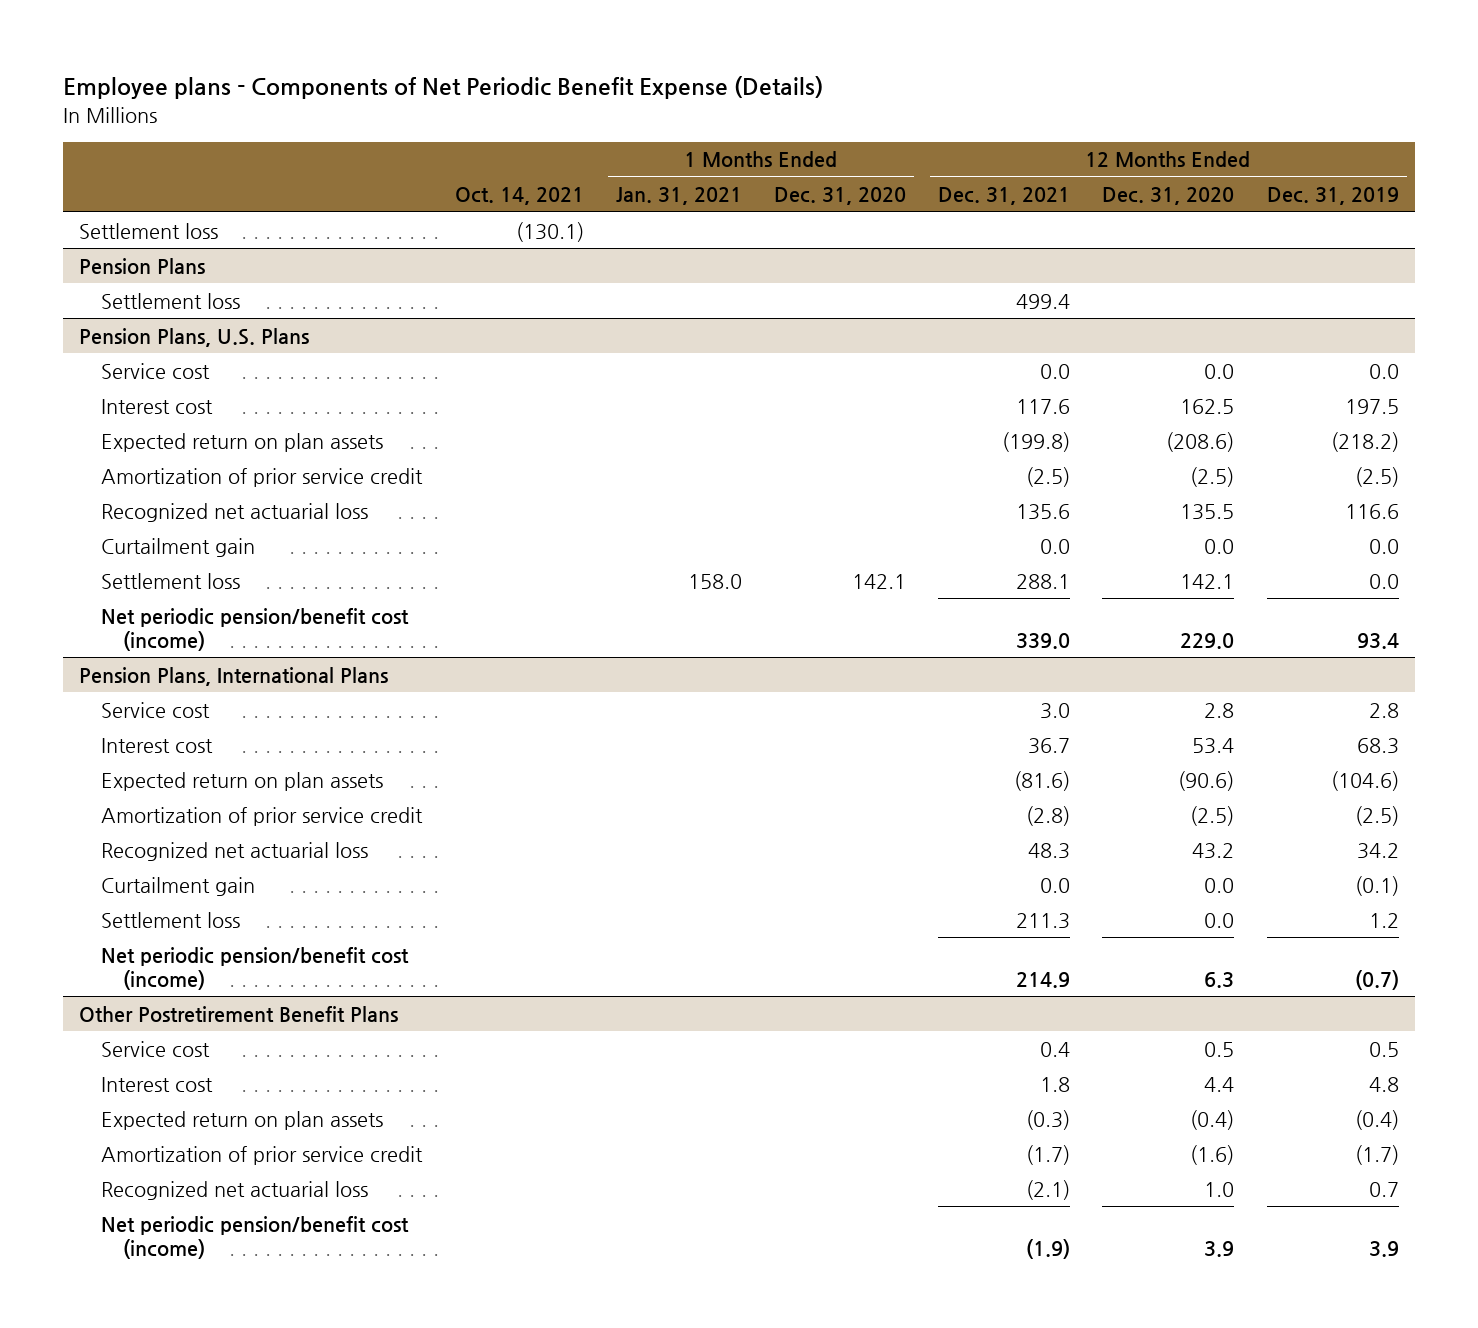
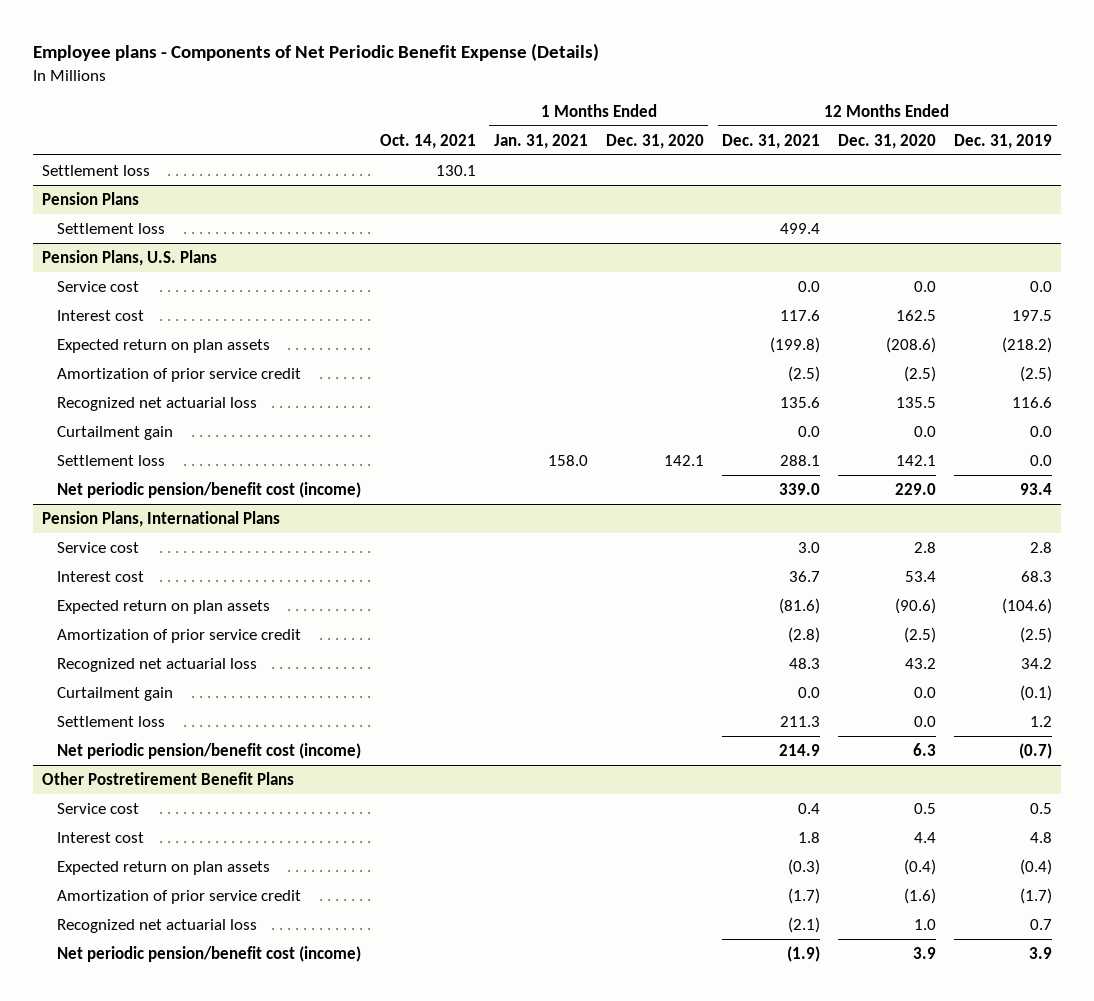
[515,221,584,242] (130.1) -> [435,164,476,176] 130.1

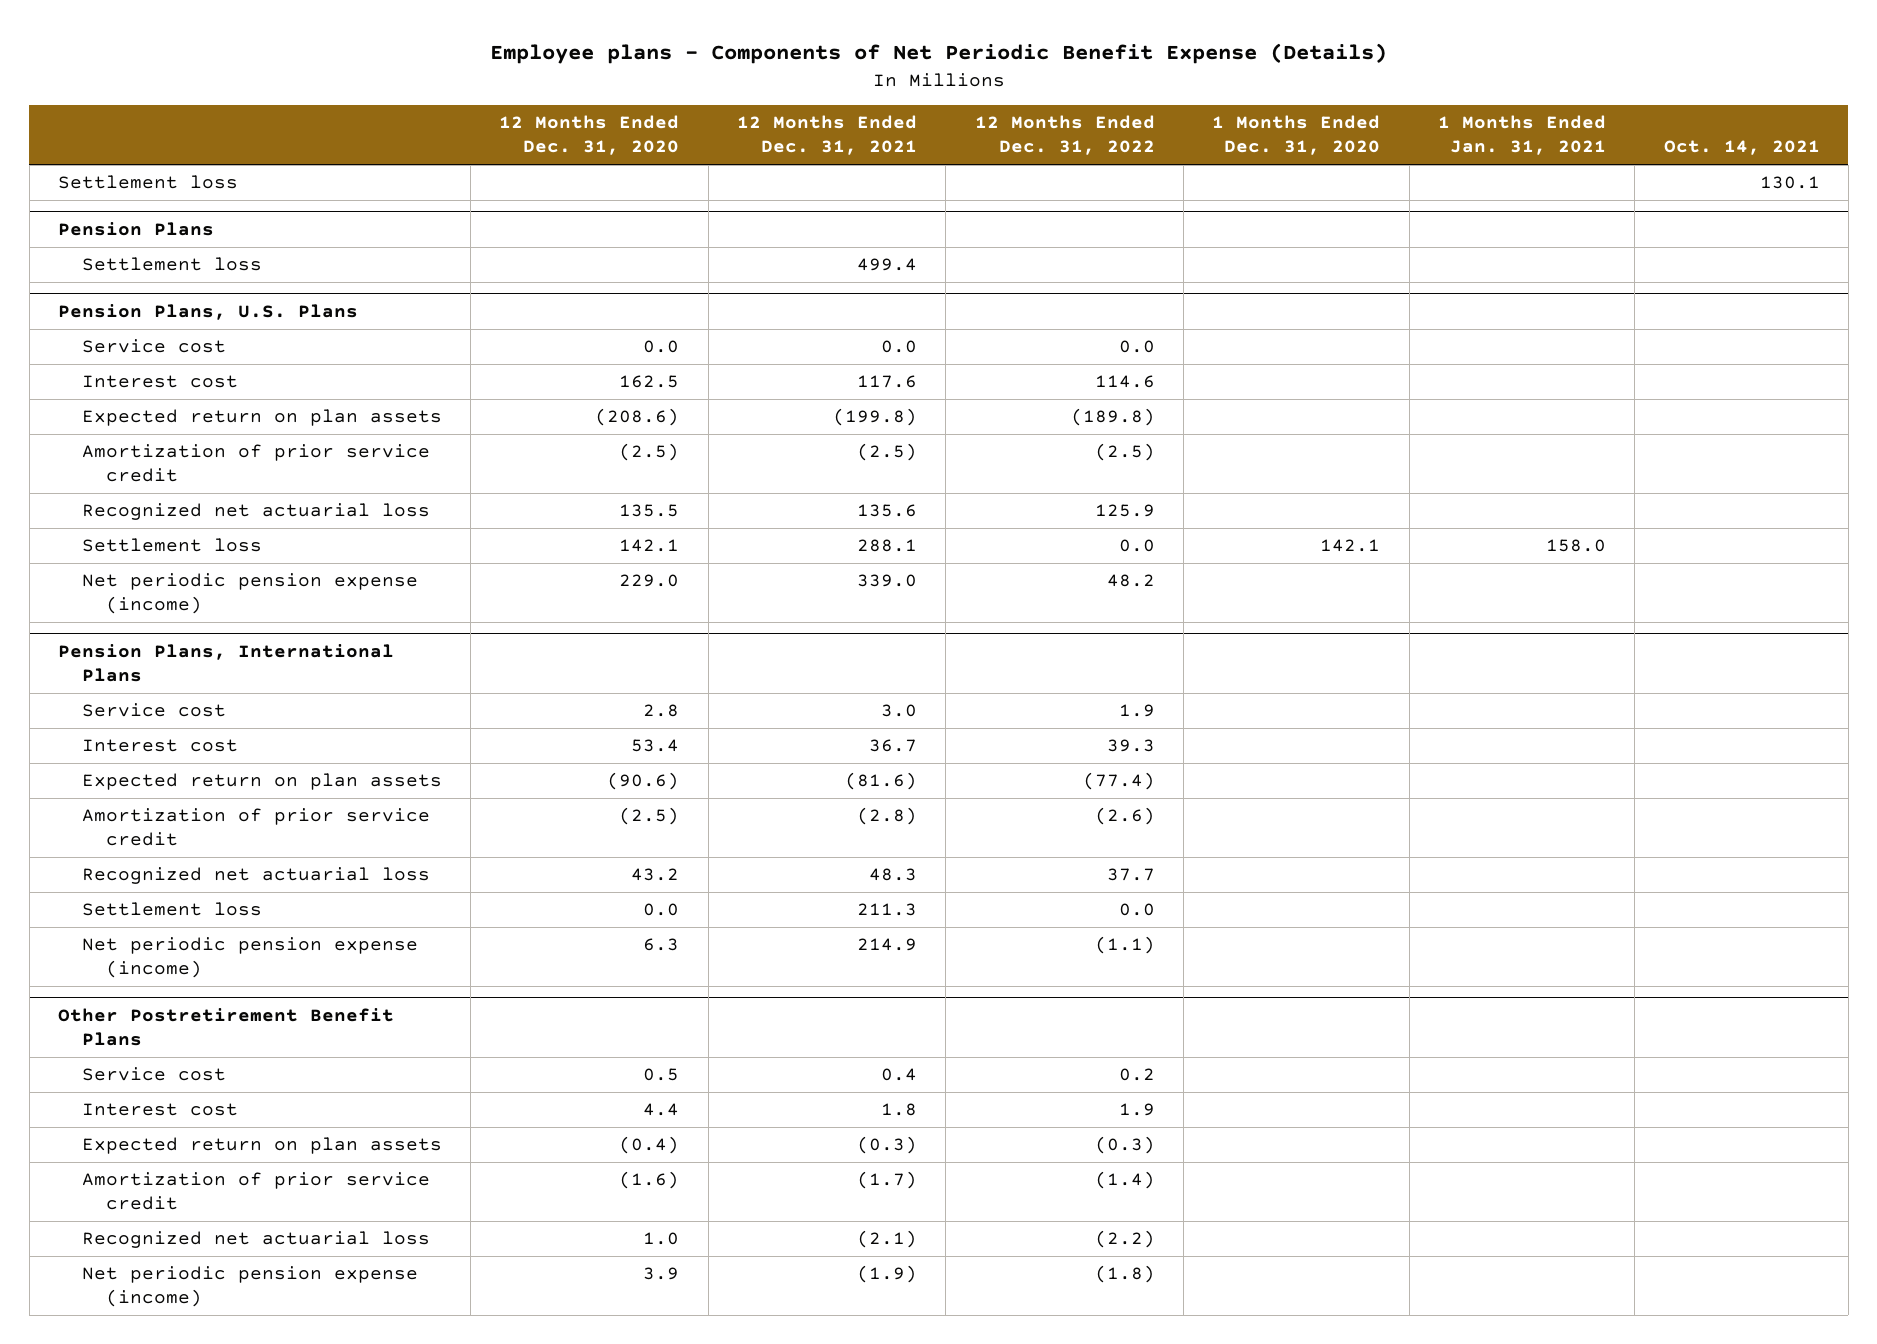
[954,133,1053,149] Dec. 31, 2019 -> none
none -> [974,115,1155,156] 12 Months Ended Dec. 31, 2022
[57,425,174,440] Curtailment gain -> none
[57,481,362,498] Net periodic pension/benefit cost (income) -> [81,573,418,615] Net periodic pension expense (income)
[57,686,174,701] Curtailment gain -> none
[57,742,362,759] Net periodic pension/benefit cost (income) -> [81,937,418,979] Net periodic pension expense (income)
[57,945,362,962] Net periodic pension/benefit cost (income) -> [81,1266,418,1308] Net periodic pension expense (income)

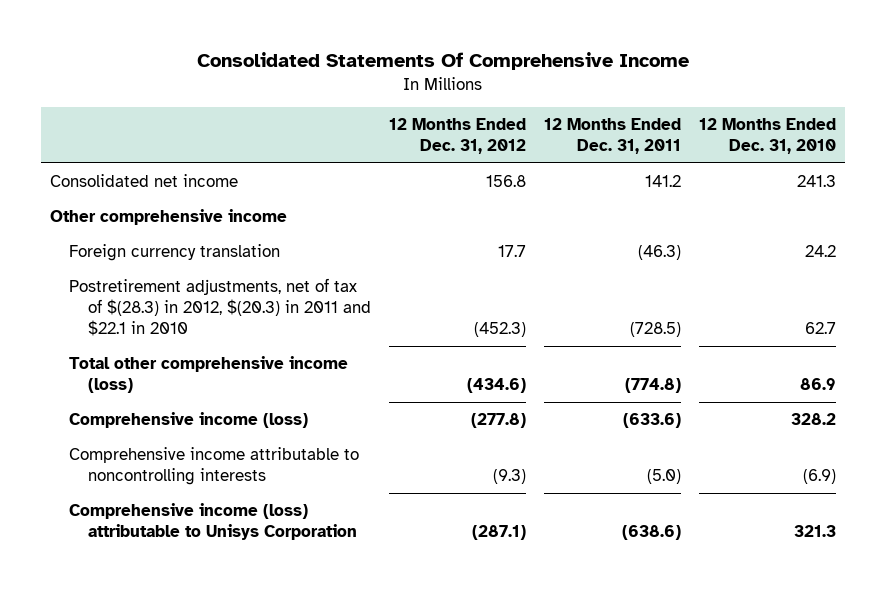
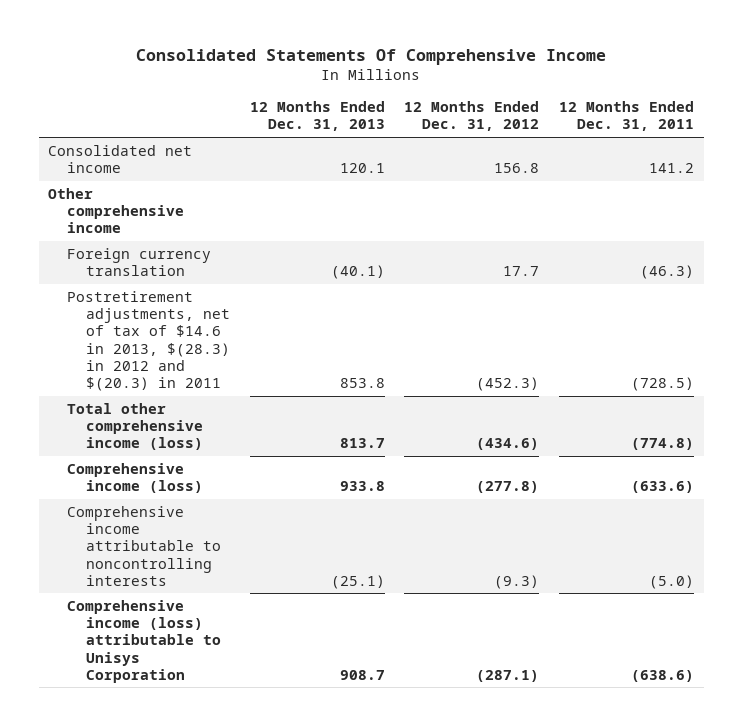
[699,118,837,155] 12 Months Ended Dec. 31, 2010 -> none
none -> [249,101,385,132] 12 Months Ended Dec. 31, 2013
[68,278,372,337] Postretirement adjustments, net of tax of $(28.3) in 2012, $(20.3) in 2011 and $22.1 in 2010 -> [67,290,231,391] Postretirement adjustments, net of tax of $14.6 in 2013, $(28.3) in 2012 and $(20.3) in 2011

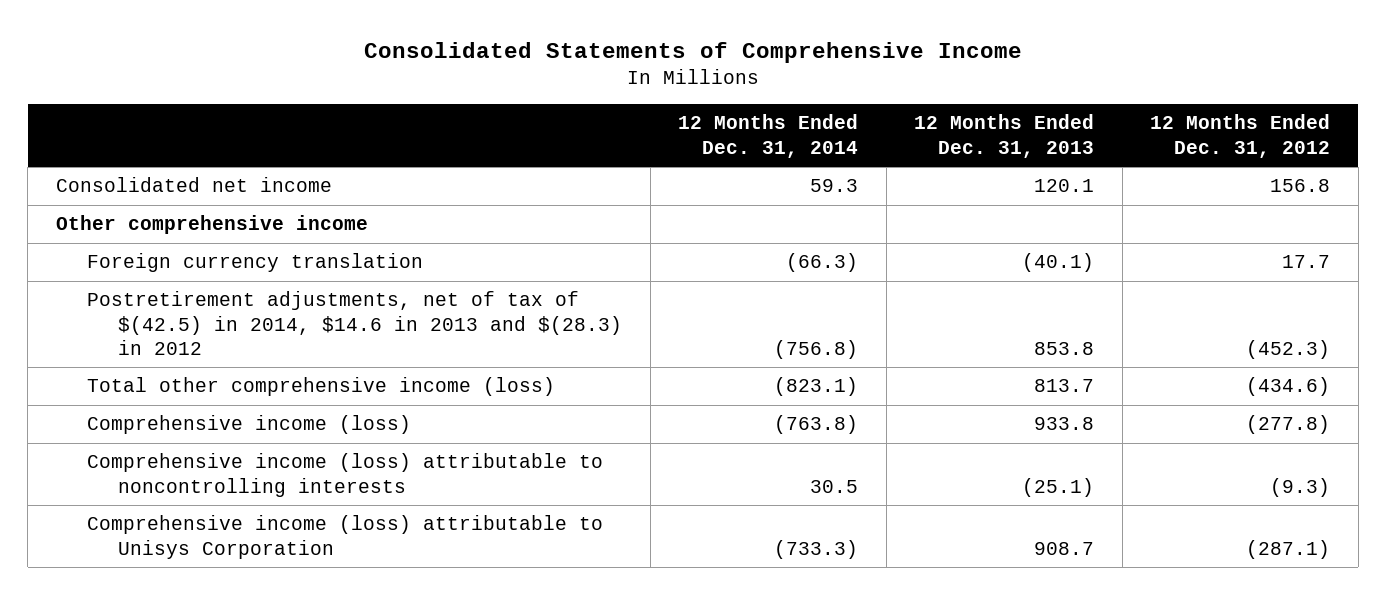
[136,48,607,65] Consolidated Statements Of Comprehensive Income -> [363,42,1022,64] Consolidated Statements of Comprehensive Income
[558,101,694,132] 12 Months Ended Dec. 31, 2011 -> none
none -> [678,114,859,158] 12 Months Ended Dec. 31, 2014
[67,290,231,391] Postretirement adjustments, net of tax of $14.6 in 2013, $(28.3) in 2012 and $(20.3) in 2011 -> [86,291,623,355] Postretirement adjustments, net of tax of $(42.5) in 2014, $14.6 in 2013 and $(28.3) in 2012
[67,505,222,586] Comprehensive income attributable to noncontrolling interests -> [86,453,603,497] Comprehensive income (loss) attributable to noncontrolling interests

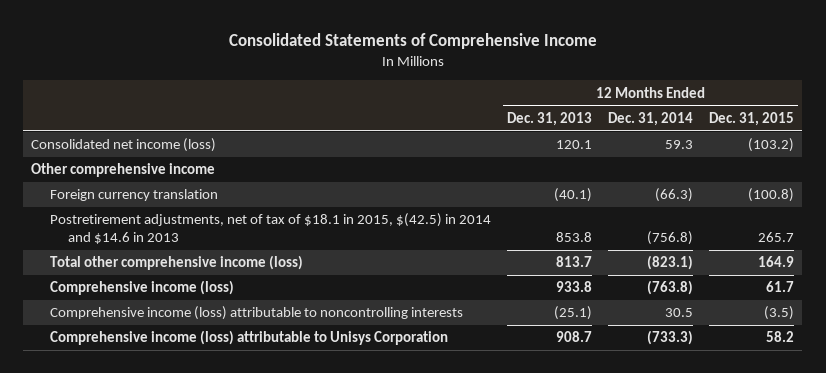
[1150,114,1331,158] 12 Months Ended Dec. 31, 2012 -> none
none -> [709,111,795,126] Dec. 31, 2015
[55,177,332,193] Consolidated net income -> [31,138,217,153] Consolidated net income (loss)
[86,291,623,355] Postretirement adjustments, net of tax of $(42.5) in 2014, $14.6 in 2013 and $(28.3) in 2012 -> [49,213,491,245] Postretirement adjustments, net of tax of $18.1 in 2015, $(42.5) in 2014 and $14.6 in 2013

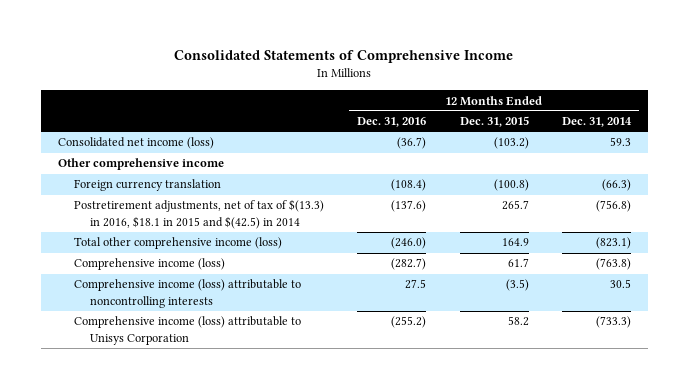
[506,111,592,126] Dec. 31, 2013 -> none
none -> [357,117,427,128] Dec. 31, 2016
[49,213,491,245] Postretirement adjustments, net of tax of $18.1 in 2015, $(42.5) in 2014 and $14.6 in 2013 -> [73,199,324,229] Postretirement adjustments, net of tax of $(13.3) in 2016, $18.1 in 2015 and $(42.5) in 2014

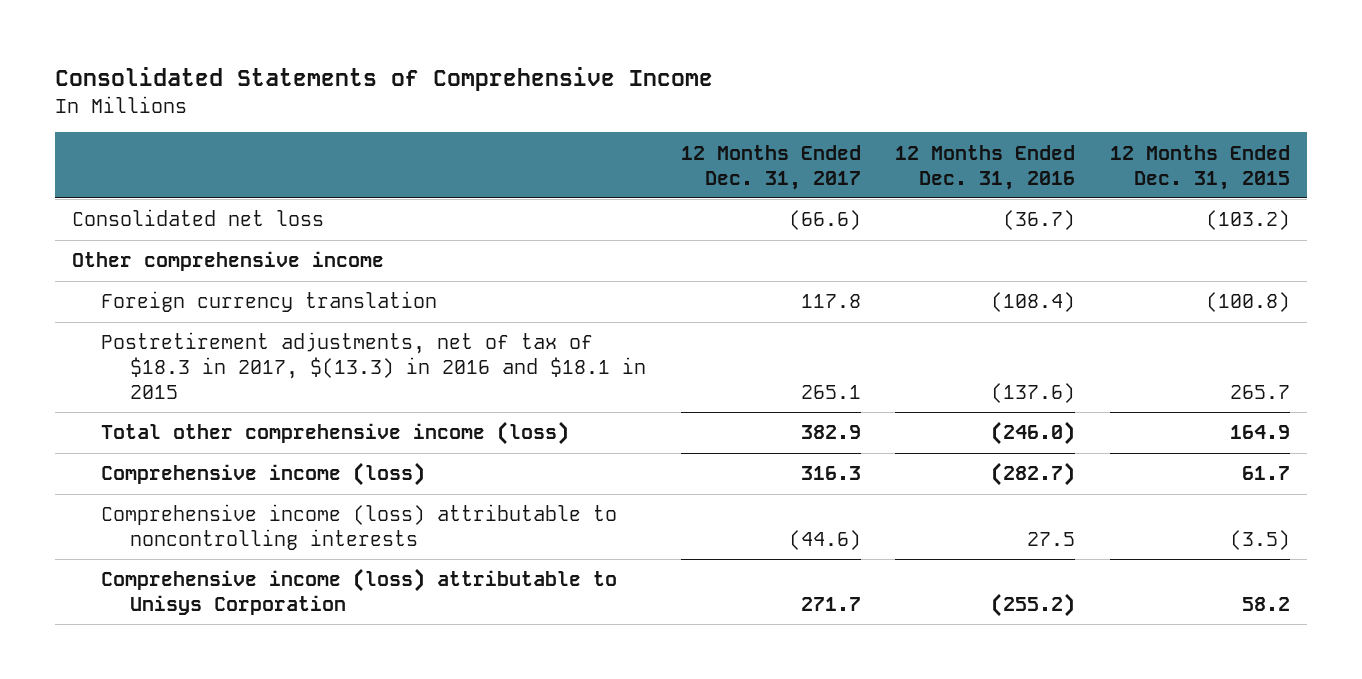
[561,117,632,128] Dec. 31, 2014 -> none
none -> [680,144,861,190] 12 Months Ended Dec. 31, 2017
[57,137,214,150] Consolidated net income (loss) -> [72,209,325,227] Consolidated net loss
[73,199,324,229] Postretirement adjustments, net of tax of $(13.3) in 2016, $18.1 in 2015 and $(42.5) in 2014 -> [101,332,647,399] Postretirement adjustments, net of tax of $18.3 in 2017, $(13.3) in 2016 and $18.1 in 2015

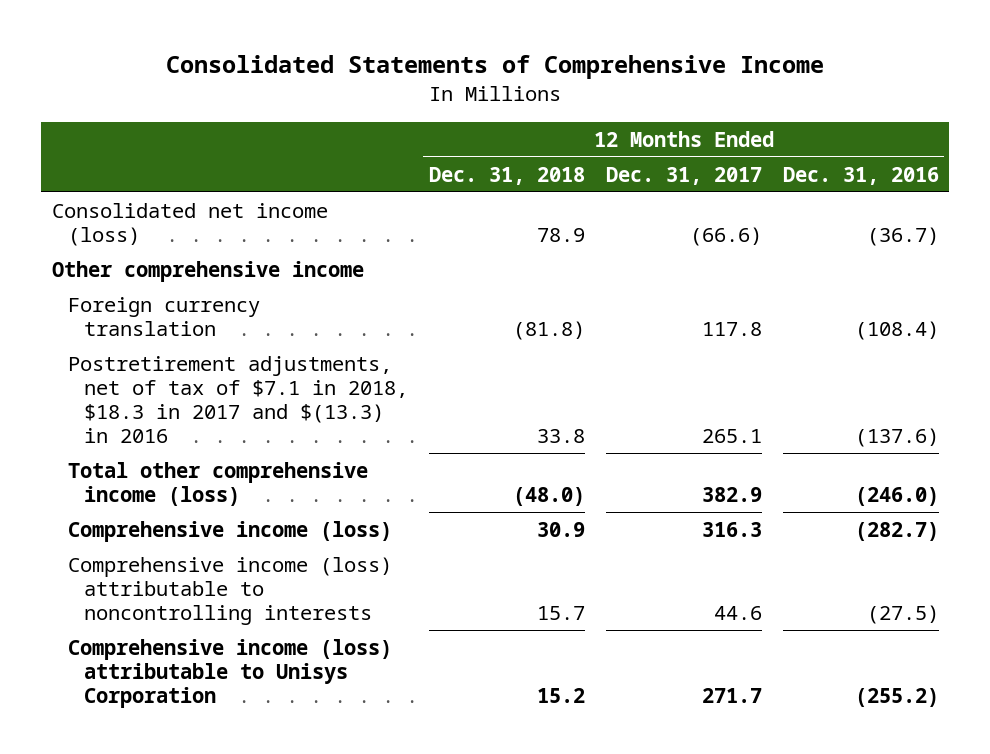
[1109,144,1290,190] 12 Months Ended Dec. 31, 2015 -> none
none -> [428,166,585,185] Dec. 31, 2018
[72,209,325,227] Consolidated net loss -> [51,202,328,247] Consolidated net income (loss)
[101,332,647,399] Postretirement adjustments, net of tax of $18.3 in 2017, $(13.3) in 2016 and $18.1 in 2015 -> [67,355,408,444] Postretirement adjustments, net of tax of $7.1 in 2018, $18.3 in 2017 and $(13.3) in 2016
[788,530,861,551] (44.6) -> [713,606,762,621] 44.6
[1027,532,1076,547] 27.5 -> [866,605,939,625] (27.5)

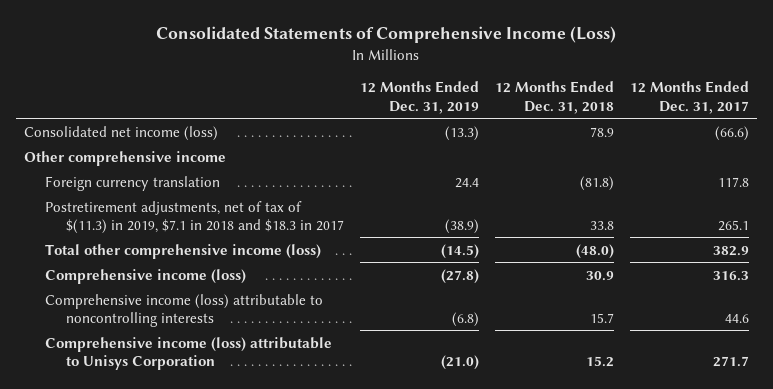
[166,55,825,80] Consolidated Statements of Comprehensive Income -> [156,26,617,44] Consolidated Statements of Comprehensive Income (Loss)
[782,166,939,185] Dec. 31, 2016 -> none
none -> [359,81,479,114] 12 Months Ended Dec. 31, 2019
[67,355,408,444] Postretirement adjustments, net of tax of $7.1 in 2018, $18.3 in 2017 and $(13.3) in 2016 -> [44,200,344,234] Postretirement adjustments, net of tax of $(11.3) in 2019, $7.1 in 2018 and $18.3 in 2017

